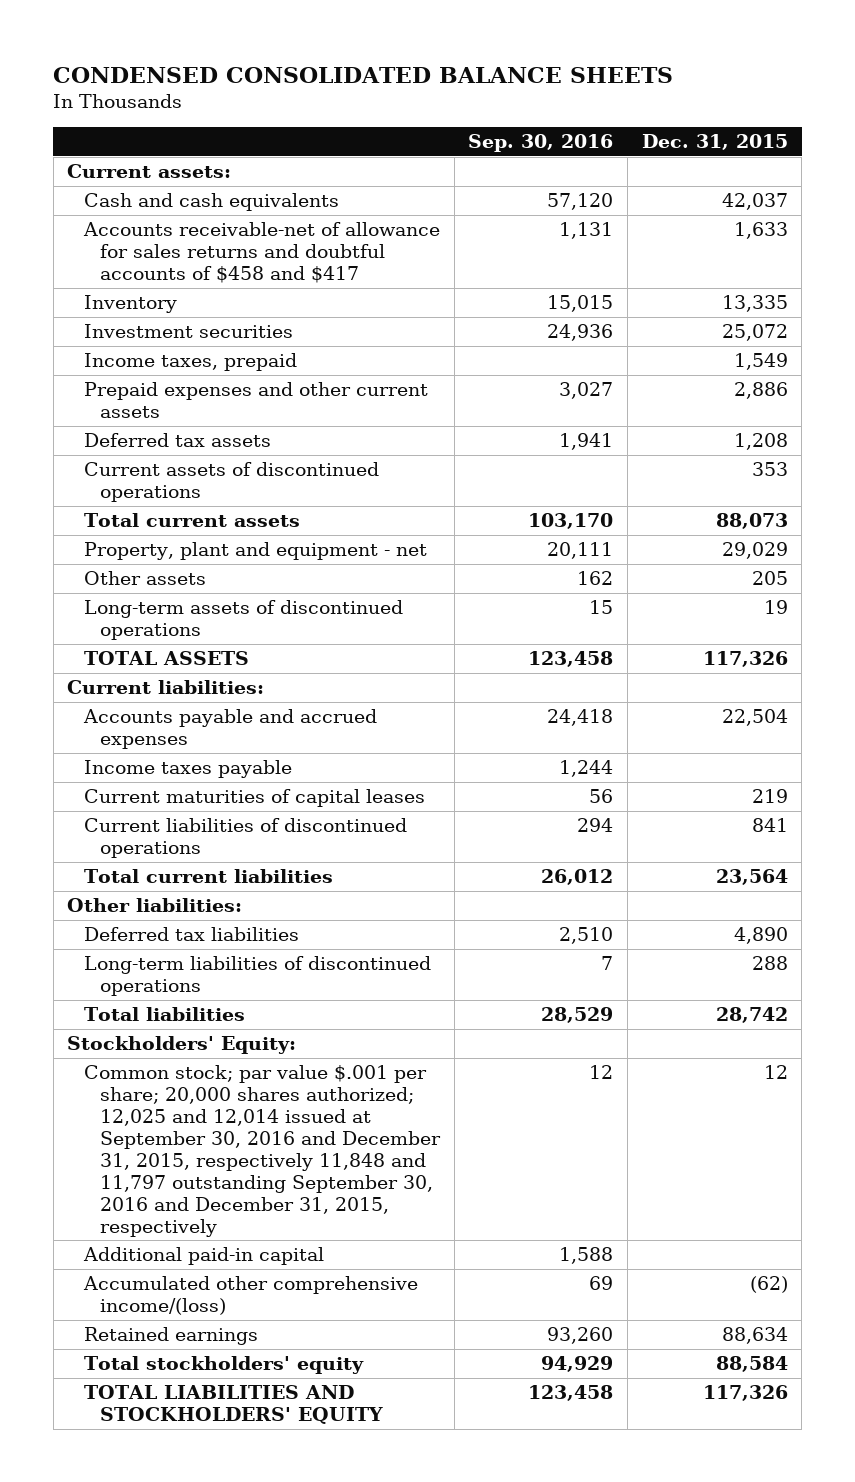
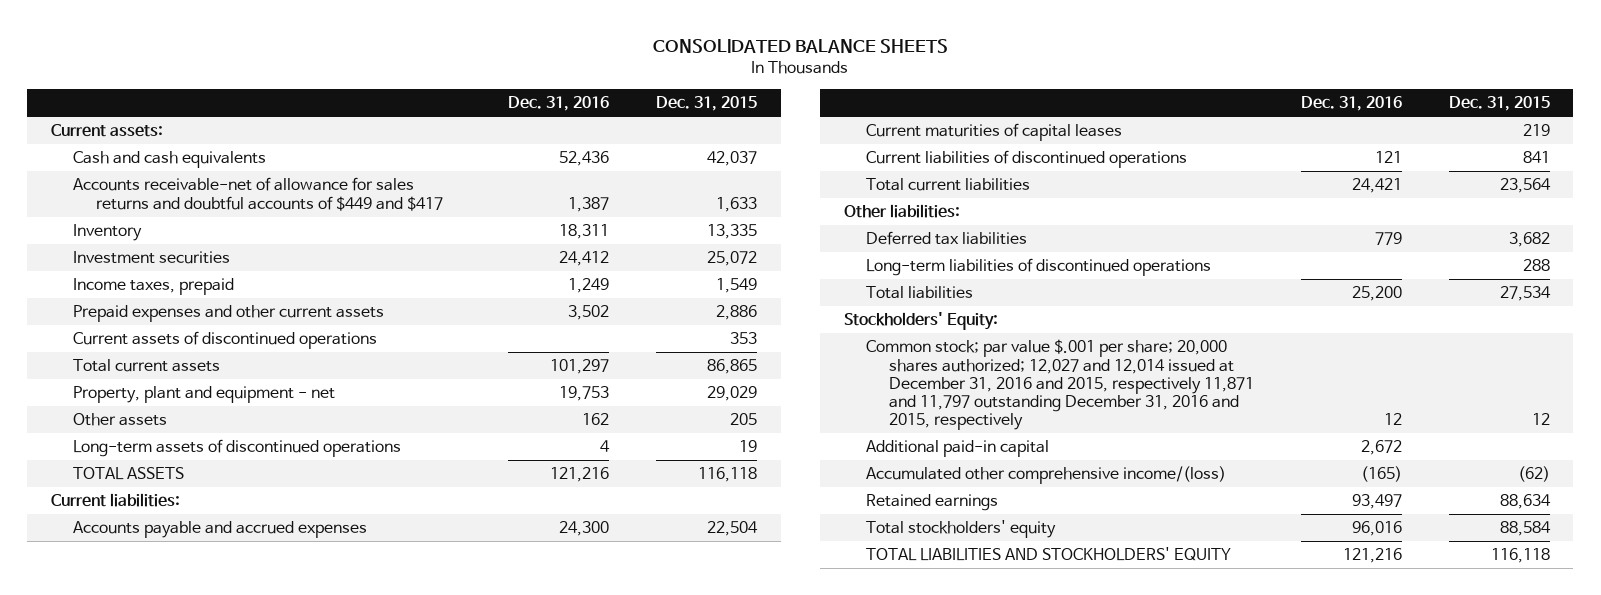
[53,66,674,83] CONDENSED CONSOLIDATED BALANCE SHEETS -> [653,38,949,53] CONSOLIDATED BALANCE SHEETS
[468,134,614,153] Sep. 30, 2016 -> none
none -> [508,96,610,112] Dec. 31, 2016
[82,222,440,284] Accounts receivable-net of allowance for sales returns and doubtful accounts of $458 and $417 -> [73,177,443,211] Accounts receivable-net of allowance for sales returns and doubtful accounts of $449 and $417
[83,433,271,448] Deferred tax assets -> none
[715,513,788,530] 88,073 -> [707,359,758,375] 86,865
[702,651,788,668] 117,326 -> [698,467,758,483] 116,118
[83,760,292,779] Income taxes payable -> none
[733,927,788,945] 4,890 -> [1508,232,1550,248] 3,682
[715,1007,788,1024] 28,742 -> [1499,286,1551,302] 27,534
[83,1065,442,1237] Common stock; par value $.001 per share; 20,000 shares authorized; 12,025 and 12,014 issued at September 30, 2016 and December 31, 2015, respectively 11,848 and 11,797 outstanding September 30, 2016 and December 31, 2015, respectively -> [866,339,1254,430] Common stock; par value $.001 per share; 20,000 shares authorized; 12,027 and 12,014 issued at December 31, 2016 and 2015, respectively 11,871 and 11,797 outstanding December 31, 2016 and 2015, respectively
[702,1385,788,1402] 117,326 -> [1490,548,1550,564] 116,118

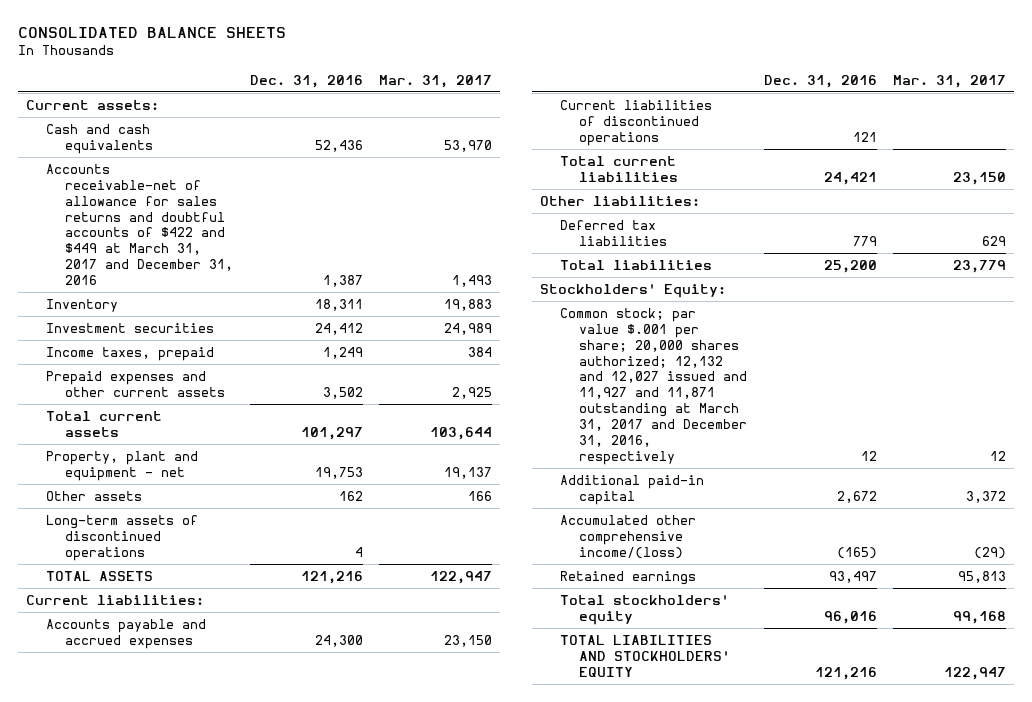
[656,96,758,112] Dec. 31, 2015 -> none
none -> [378,74,492,88] Mar. 31, 2017
[73,177,443,211] Accounts receivable-net of allowance for sales returns and doubtful accounts of $449 and $417 -> [45,163,234,286] Accounts receivable-net of allowance for sales returns and doubtful accounts of $422 and $449 at March 31, 2017 and December 31, 2016
[73,331,378,350] Current assets of discontinued operations -> none
[866,123,1123,142] Current maturities of capital leases -> none
[866,258,1212,277] Long-term liabilities of discontinued operations -> none
[866,339,1254,430] Common stock; par value $.001 per share; 20,000 shares authorized; 12,027 and 12,014 issued at December 31, 2016 and 2015, respectively 11,871 and 11,797 outstanding December 31, 2016 and 2015, respectively -> [559,307,748,465] Common stock; par value $.001 per share; 20,000 shares authorized; 12,132 and 12,027 issued and 11,927 and 11,871 outstanding at March 31, 2017 and December 31, 2016, respectively

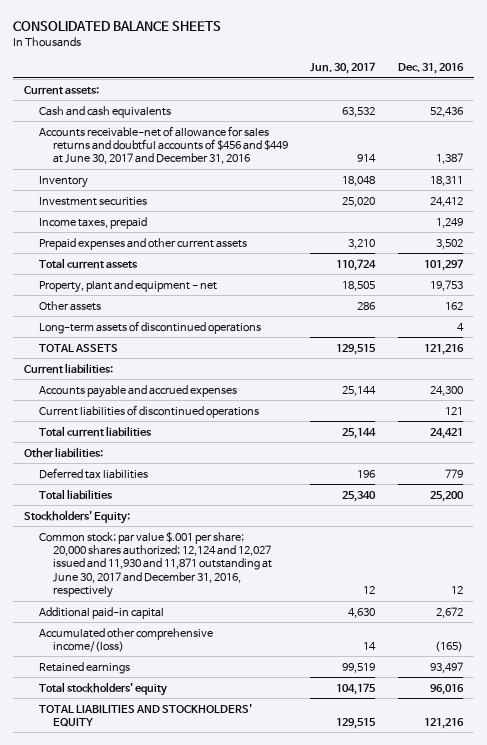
[378,74,492,88] Mar. 31, 2017 -> none
none -> [310,62,376,75] Jun. 30, 2017
[45,163,234,286] Accounts receivable-net of allowance for sales returns and doubtful accounts of $422 and $449 at March 31, 2017 and December 31, 2016 -> [38,125,288,165] Accounts receivable-net of allowance for sales returns and doubtful accounts of $456 and $449 at June 30, 2017 and December 31, 2016
[559,307,748,465] Common stock; par value $.001 per share; 20,000 shares authorized; 12,132 and 12,027 issued and 11,927 and 11,871 outstanding at March 31, 2017 and December 31, 2016, respectively -> [38,531,272,599] Common stock; par value $.001 per share; 20,000 shares authorized; 12,124 and 12,027 issued and 11,930 and 11,871 outstanding at June 30, 2017 and December 31, 2016, respectively

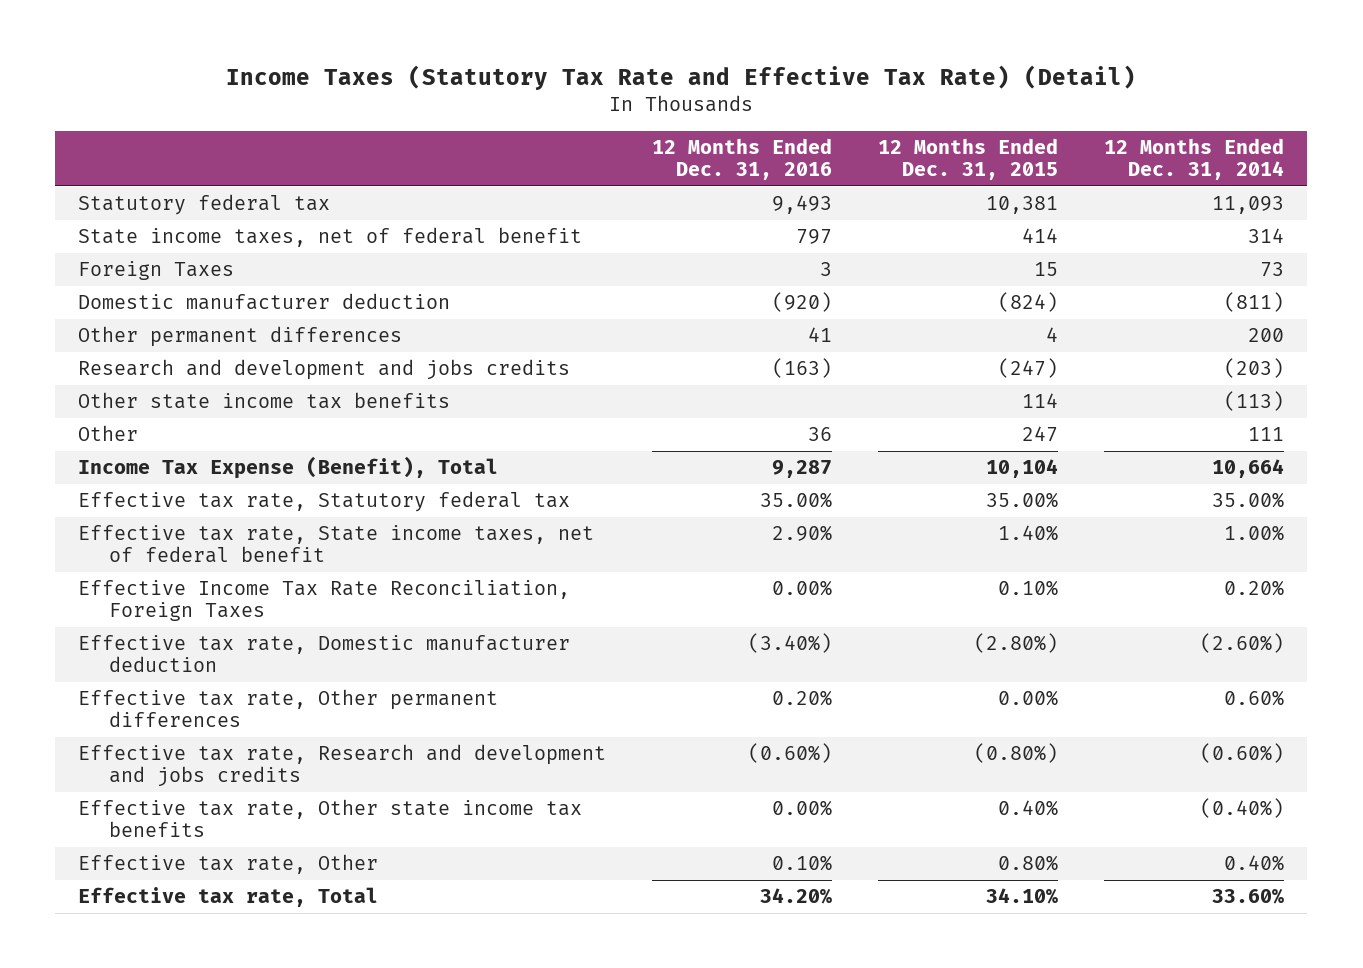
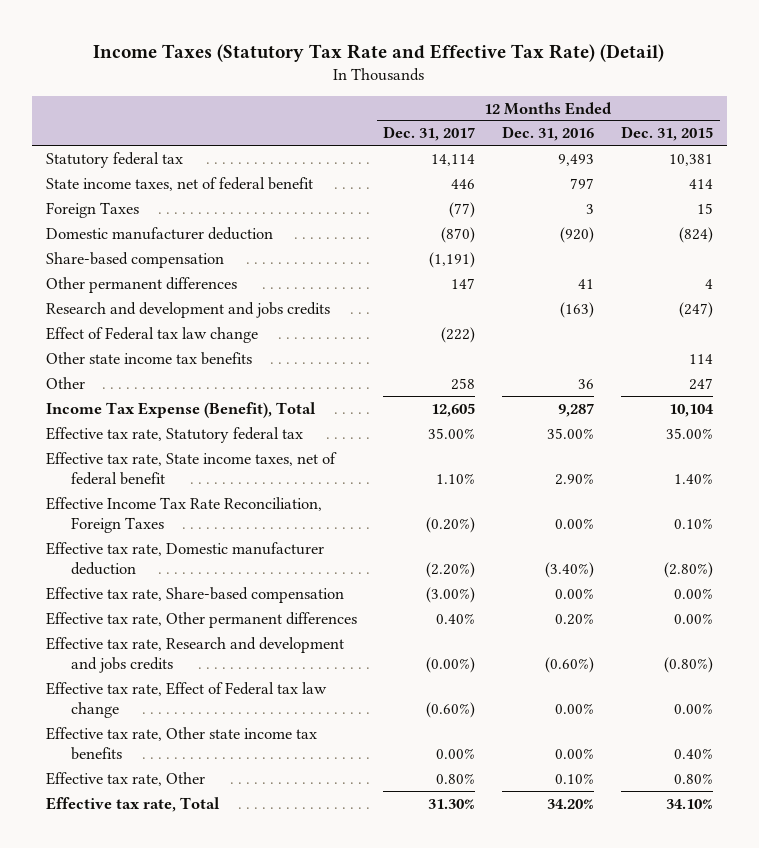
[1104,137,1285,180] 12 Months Ended Dec. 31, 2014 -> none
none -> [383,126,476,142] Dec. 31, 2017
none -> [45,251,224,268] Share-based compensation
none -> [45,326,258,343] Effect of Federal tax law change
none -> [45,586,344,603] Effective tax rate, Share-based compensation
none -> [45,681,327,718] Effective tax rate, Effect of Federal tax law change

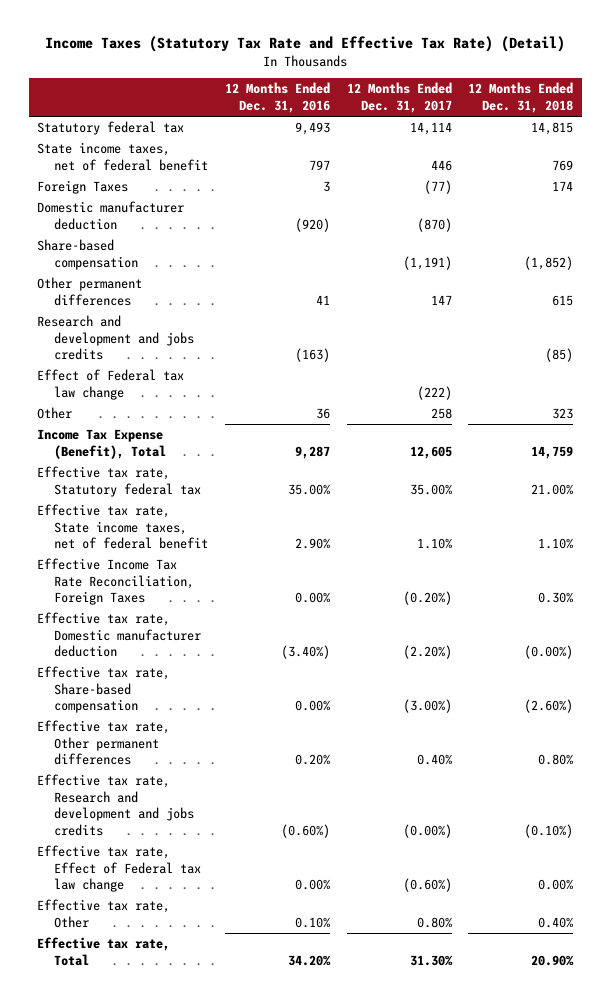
[621,126,714,142] Dec. 31, 2015 -> none
none -> [468,82,574,113] 12 Months Ended Dec. 31, 2018
[45,351,252,365] Other state income tax benefits -> none
[45,726,317,760] Effective tax rate, Other state income tax benefits -> none

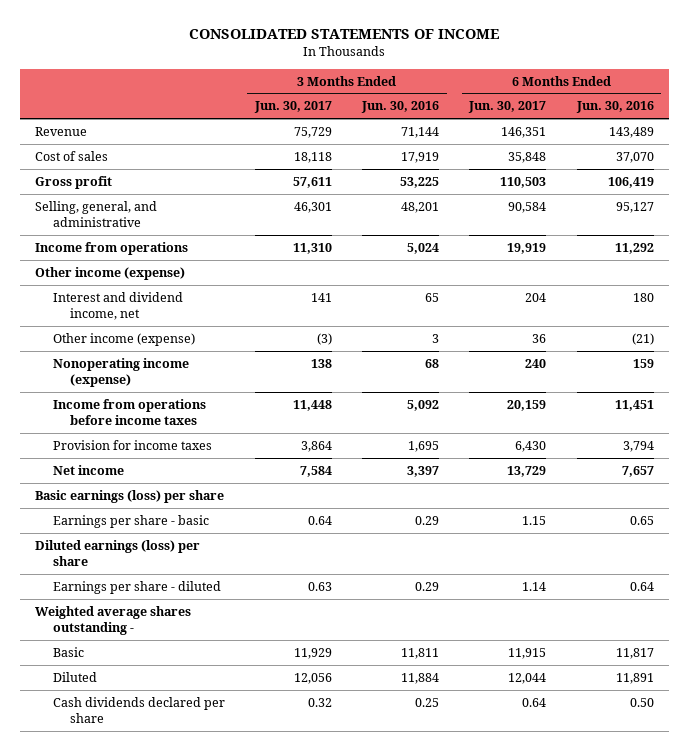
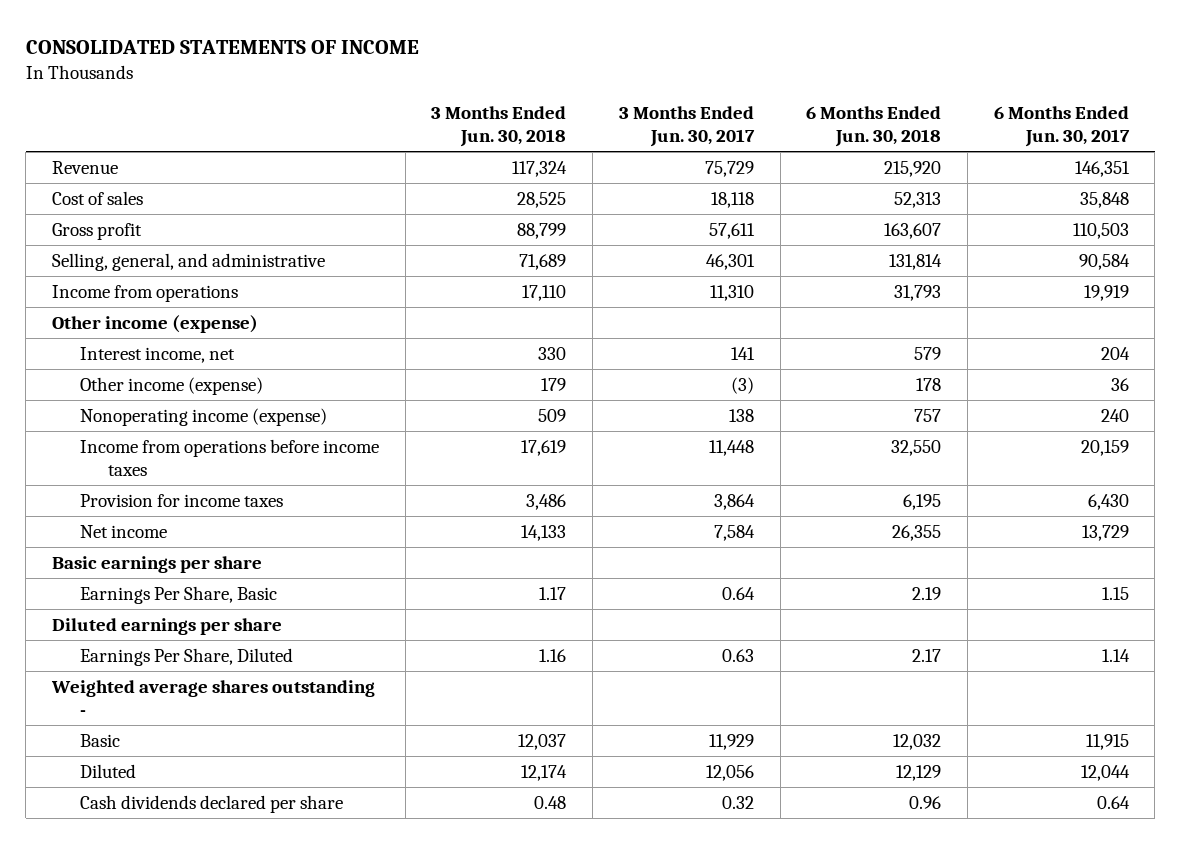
[361,101,440,114] Jun. 30, 2016 -> none
[575,101,654,114] Jun. 30, 2016 -> none
none -> [431,105,567,148] 3 Months Ended Jun. 30, 2018
none -> [806,105,942,148] 6 Months Ended Jun. 30, 2018
[52,291,183,321] Interest and dividend income, net -> [79,346,235,363] Interest income, net
[34,489,224,503] Basic earnings (loss) per share -> [52,555,263,573] Basic earnings per share
[52,514,209,528] Earnings per share - basic -> [79,585,277,604] Earnings Per Share, Basic
[34,539,200,567] Diluted earnings (loss) per share -> [52,617,283,635] Diluted earnings per share
[52,580,221,594] Earnings per share - diluted -> [79,647,293,666] Earnings Per Share, Diluted

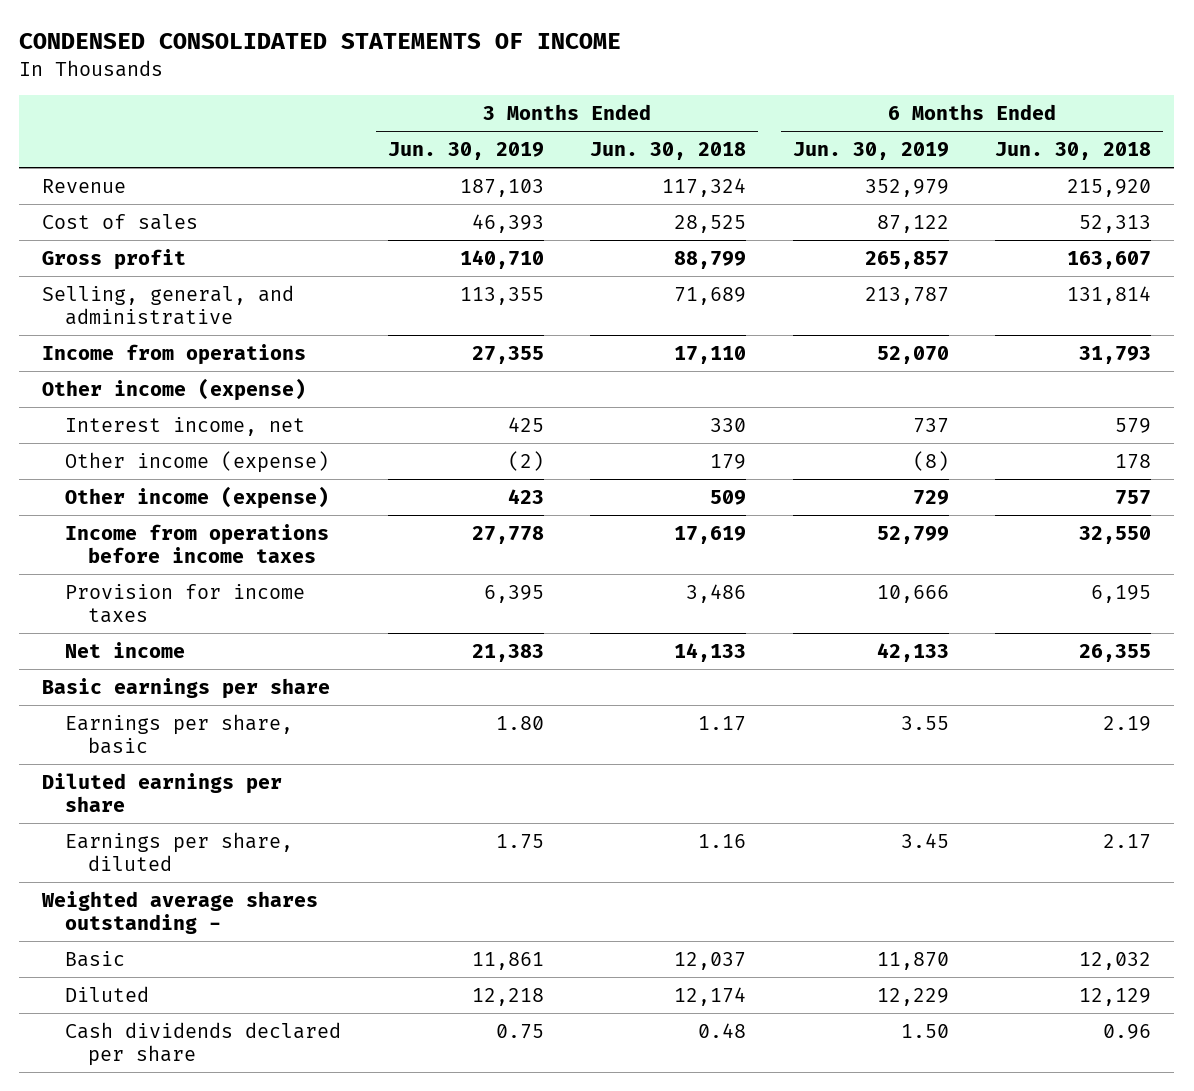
[25,40,419,55] CONSOLIDATED STATEMENTS OF INCOME -> [19,33,622,50] CONDENSED CONSOLIDATED STATEMENTS OF INCOME
[618,105,755,148] 3 Months Ended Jun. 30, 2017 -> none
[993,105,1130,148] 6 Months Ended Jun. 30, 2017 -> none
none -> [387,141,544,160] Jun. 30, 2019
none -> [792,141,949,160] Jun. 30, 2019
[79,407,327,426] Nonoperating income (expense) -> [64,485,329,509] Other income (expense)
[79,585,277,604] Earnings Per Share, Basic -> [64,713,293,754] Earnings per share, basic
[79,647,293,666] Earnings Per Share, Diluted -> [64,831,293,871] Earnings per share, diluted

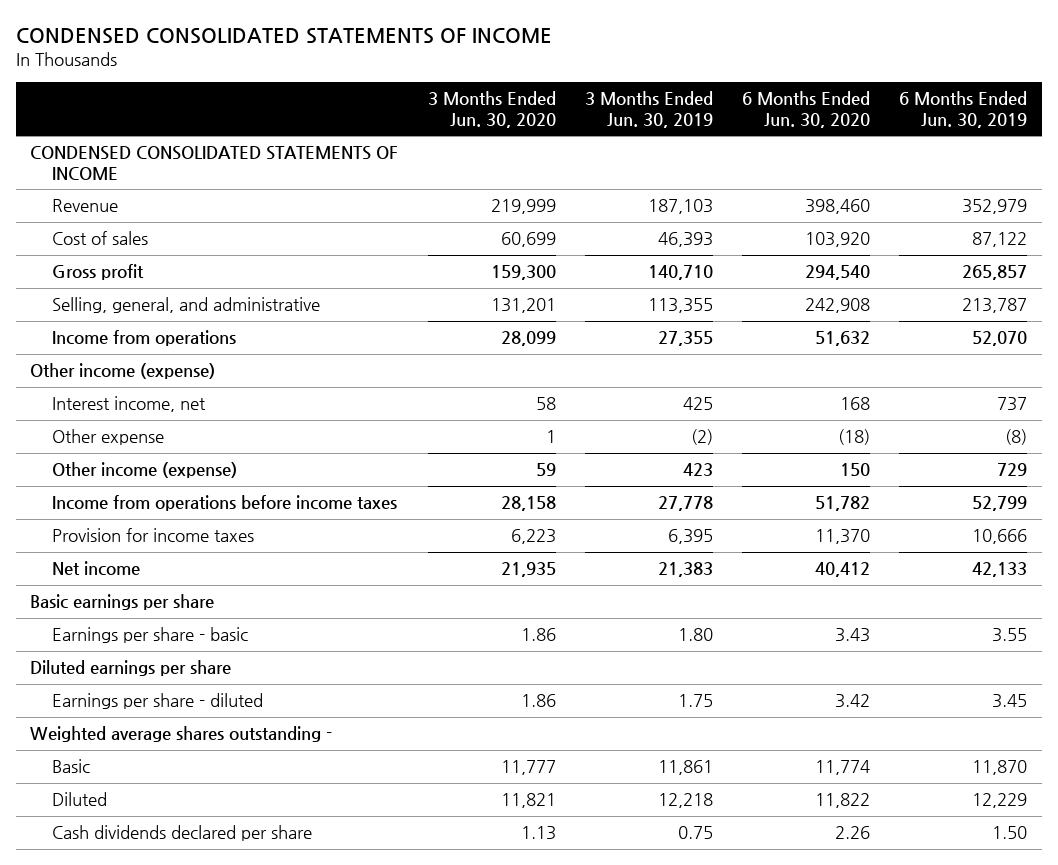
[590,141,747,160] Jun. 30, 2018 -> none
[995,141,1152,160] Jun. 30, 2018 -> none
none -> [427,91,556,128] 3 Months Ended Jun. 30, 2020
none -> [742,91,871,128] 6 Months Ended Jun. 30, 2020
none -> [30,146,399,180] CONDENSED CONSOLIDATED STATEMENTS OF INCOME
[64,450,329,473] Other income (expense) -> [51,429,164,446] Other expense
[64,713,293,754] Earnings per share, basic -> [51,627,248,644] Earnings per share - basic
[64,831,293,871] Earnings per share, diluted -> [51,693,263,710] Earnings per share - diluted

